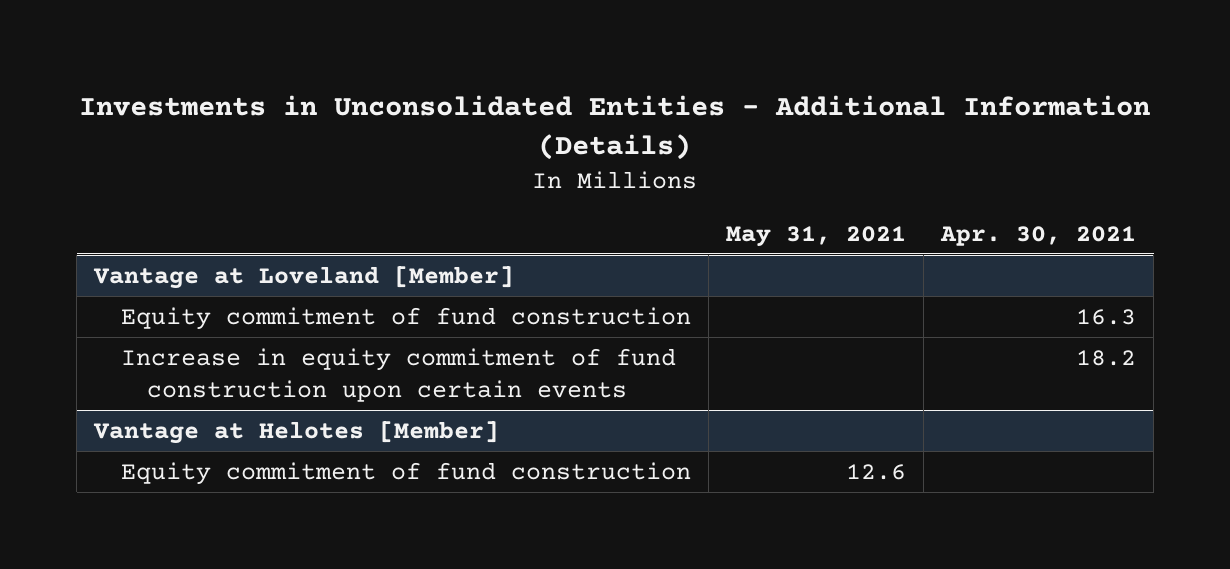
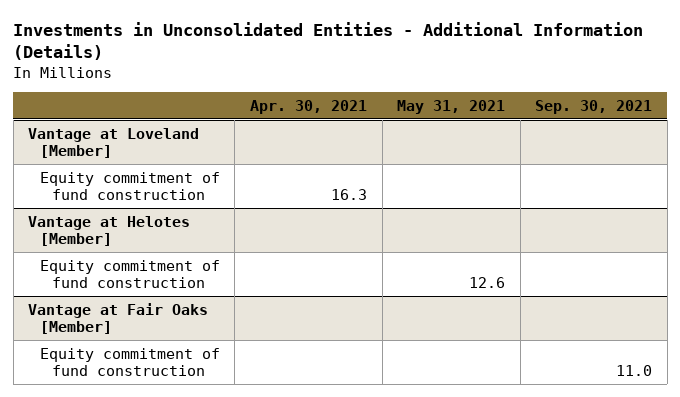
none -> [535,99,653,114] Sep. 30, 2021
[120,347,676,402] Increase in equity commitment of fund construction upon certain events -> none
none -> [28,302,209,334] Vantage at Fair Oaks [Member]
none -> [39,347,220,376] Equity commitment of fund construction

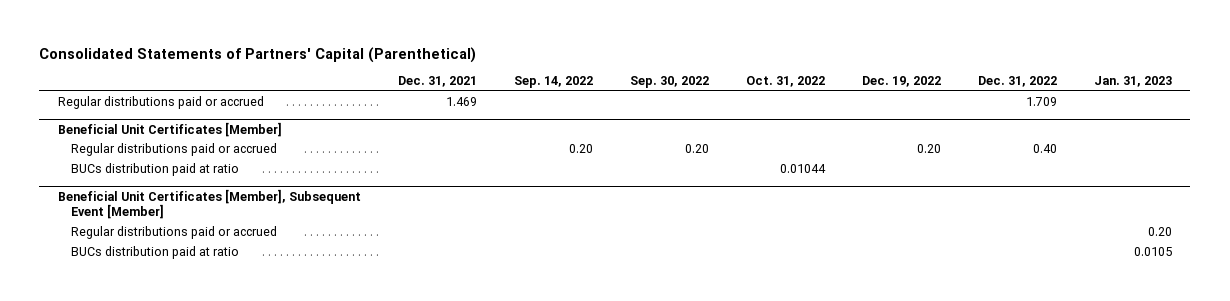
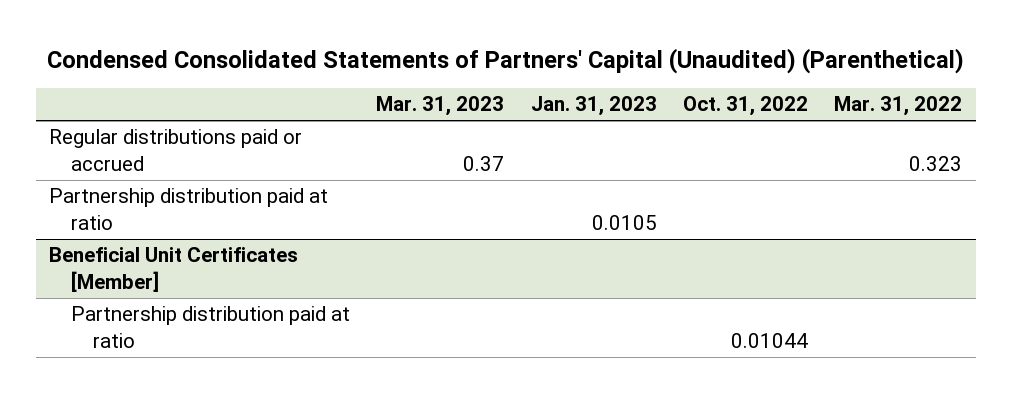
[39,46,477,63] Consolidated Statements of Partners' Capital (Parenthetical) -> [46,47,964,74] Condensed Consolidated Statements of Partners' Capital (Unaudited) (Parenthetical)
[397,76,477,88] Dec. 31, 2021 -> none
[513,76,593,89] Sep. 14, 2022 -> none
[629,76,709,89] Sep. 30, 2022 -> none
[861,76,941,88] Dec. 19, 2022 -> none
[977,76,1057,88] Dec. 31, 2022 -> none
none -> [376,96,505,117] Mar. 31, 2023
none -> [834,96,963,117] Mar. 31, 2022
none -> [49,188,329,230] Partnership distribution paid at ratio
[71,143,278,157] Regular distributions paid or accrued -> none
[57,188,361,220] Beneficial Unit Certificates [Member], Subsequent Event [Member] -> none
[71,226,278,240] Regular distributions paid or accrued -> none
[71,246,240,260] BUCs distribution paid at ratio -> none
[71,163,240,177] BUCs distribution paid at ratio -> [71,306,351,348] Partnership distribution paid at ratio

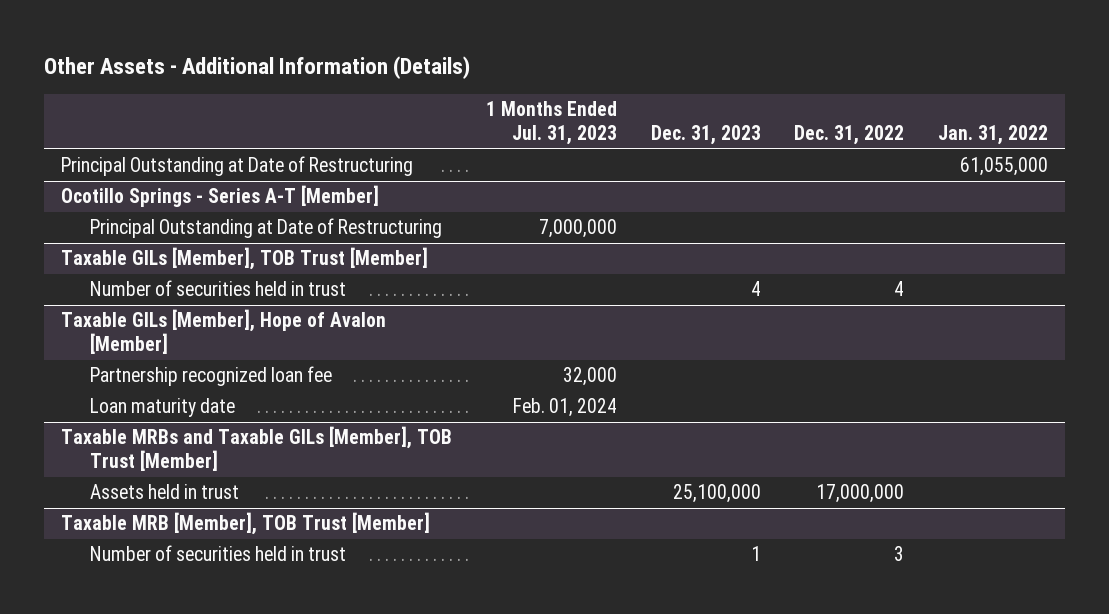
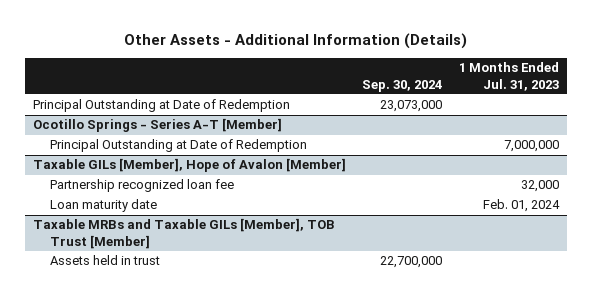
[650,125,761,146] Dec. 31, 2023 -> none
[794,125,905,146] Dec. 31, 2022 -> none
[937,125,1048,146] Jan. 31, 2022 -> none
none -> [362,79,443,92] Sep. 30, 2024
[61,156,414,177] Principal Outstanding at Date of Restructuring -> [32,99,290,113] Principal Outstanding at Date of Redemption
[61,247,429,271] Taxable GILs [Member], TOB Trust [Member] -> none
[89,280,346,297] Number of securities held in trust -> none
[89,218,442,239] Principal Outstanding at Date of Restructuring -> [49,139,307,153] Principal Outstanding at Date of Redemption
[61,512,431,536] Taxable MRB [Member], TOB Trust [Member] -> none
[89,545,346,562] Number of securities held in trust -> none

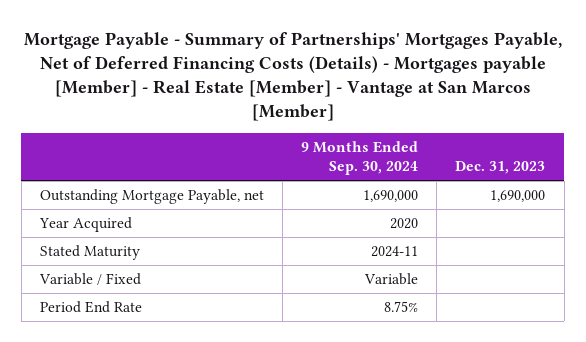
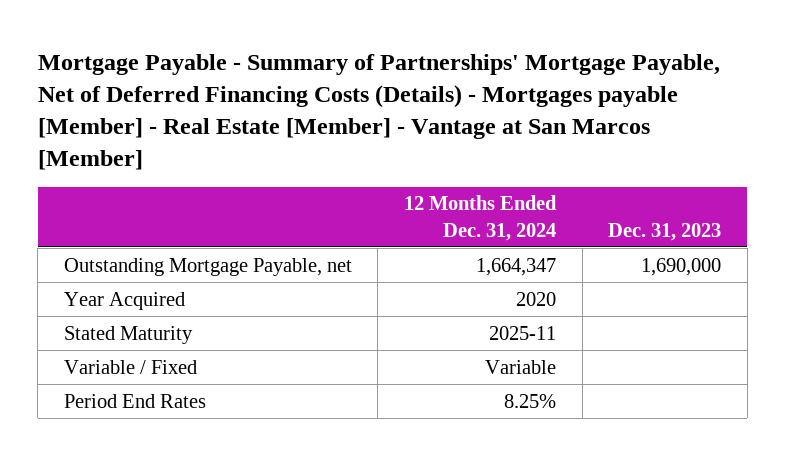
[23,32,562,122] Mortgage Payable - Summary of Partnerships' Mortgages Payable, Net of Deferred Financing Costs (Details) - Mortgages payable [Member] - Real Estate [Member] - Vantage at San Marcos [Member] -> [37,53,720,171] Mortgage Payable - Summary of Partnerships' Mortgage Payable, Net of Deferred Financing Costs (Details) - Mortgages payable [Member] - Real Estate [Member] - Vantage at San Marcos [Member]
[301,140,419,176] 9 Months Ended Sep. 30, 2024 -> none
none -> [404,195,558,241] 12 Months Ended Dec. 31, 2024
[40,300,143,313] Period End Rate -> [63,393,206,408] Period End Rates

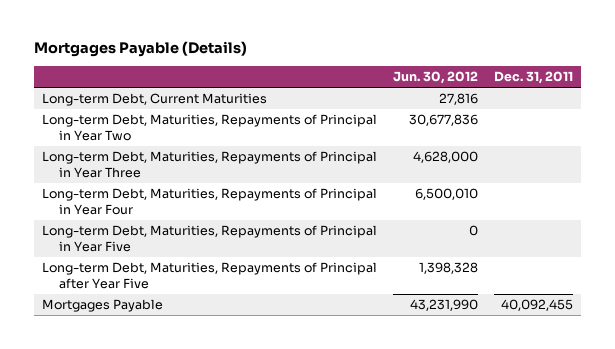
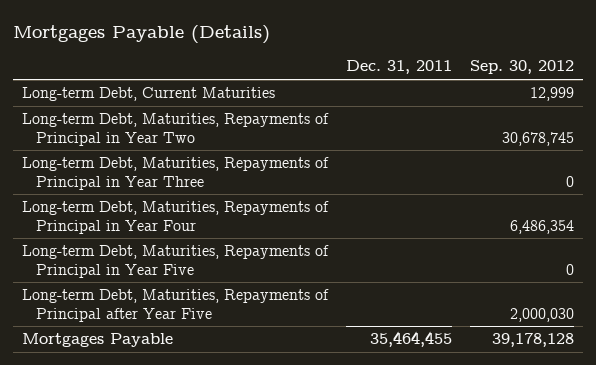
[392,71,478,85] Jun. 30, 2012 -> none
none -> [470,60,575,75] Sep. 30, 2012
[500,299,573,312] 40,092,455 -> [370,331,453,348] 35,464,455

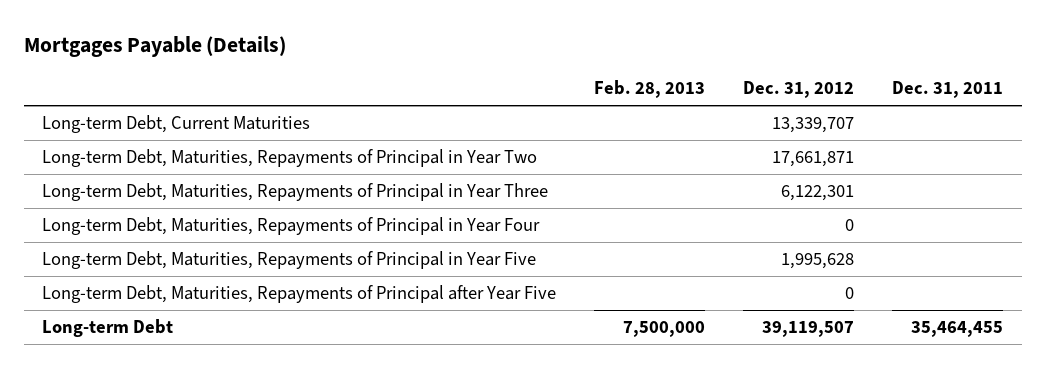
[470,60,575,75] Sep. 30, 2012 -> none
none -> [594,80,706,99] Feb. 28, 2013
none -> [743,81,855,99] Dec. 31, 2012
[22,333,174,348] Mortgages Payable -> [42,319,174,338] Long-term Debt

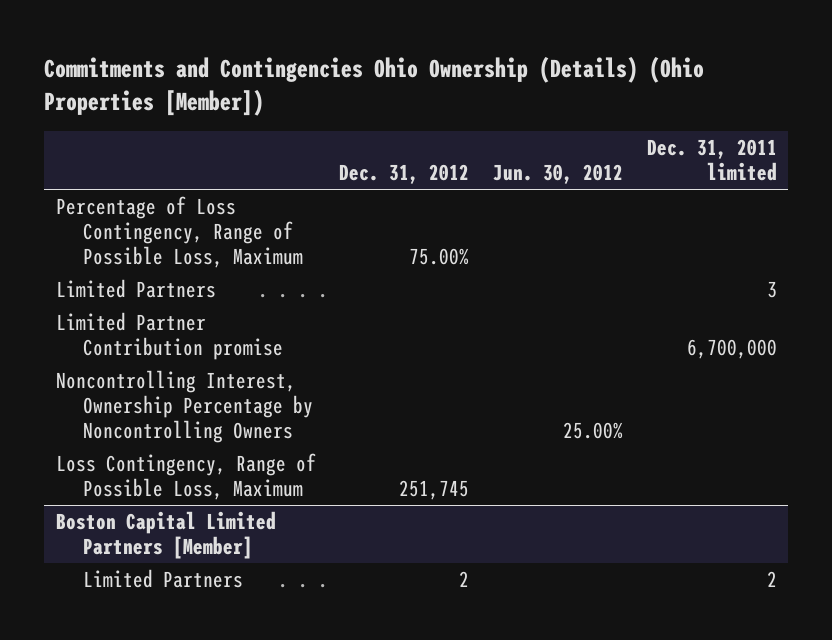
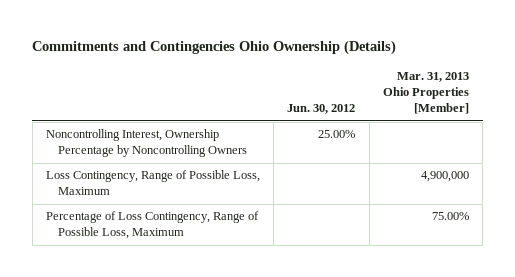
[44,56,705,117] Commitments and Contingencies Ohio Ownership (Details) (Ohio Properties [Member]) -> [32,40,397,56] Commitments and Contingencies Ohio Ownership (Details)
[339,164,470,185] Dec. 31, 2012 -> none
[646,139,777,182] Dec. 31, 2011 limited -> none
none -> [383,72,470,115] Mar. 31, 2013 Ohio Properties [Member]
[55,279,216,299] Limited Partners -> none
[55,312,284,360] Limited Partner Contribution promise -> none
[55,511,276,559] Boston Capital Limited Partners [Member] -> none
[83,569,244,589] Limited Partners -> none
[55,196,304,268] Percentage of Loss Contingency, Range of Possible Loss, Maximum -> [45,211,259,240] Percentage of Loss Contingency, Range of Possible Loss, Maximum

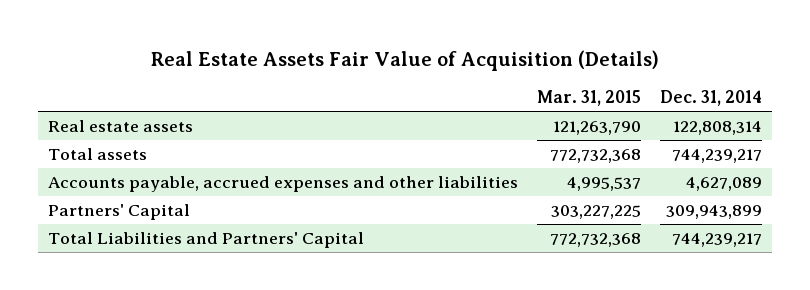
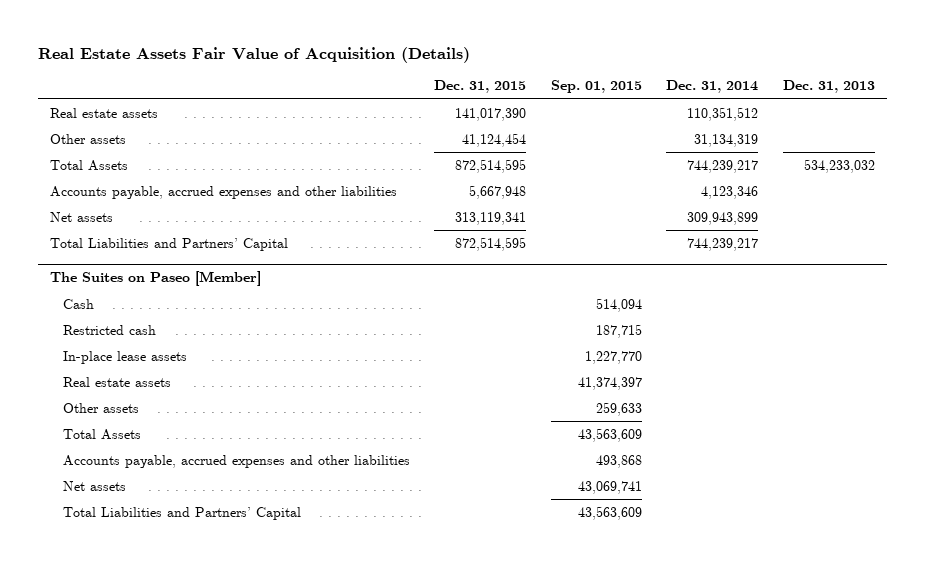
[537,90,642,107] Mar. 31, 2015 -> none
none -> [434,80,527,94] Dec. 31, 2015
none -> [550,80,642,94] Sep. 01, 2015
none -> [782,80,875,94] Dec. 31, 2013
[673,121,763,136] 122,808,314 -> [687,106,759,121] 110,351,512
none -> [50,133,127,144] Other assets
[47,148,147,161] Total assets -> [50,159,129,171] Total Assets
[686,177,763,192] 4,627,089 -> [701,185,759,199] 4,123,346
[47,204,190,221] Partners' Capital -> [50,211,114,222] Net assets
[47,232,364,249] Total Liabilities and Partners' Capital -> [50,237,289,251] Total Liabilities and Partnersʼ Capital
none -> [50,271,262,287] The Suites on Paseo [Member]
none -> [62,298,94,309] Cash
none -> [62,324,156,335] Restricted cash
none -> [62,350,187,364] In-place lease assets
none -> [62,376,171,387] Real estate assets
none -> [62,402,139,413] Other assets
none -> [62,428,141,440] Total Assets
none -> [62,454,410,468] Accounts payable, accrued expenses and other liabilities
none -> [62,480,126,491] Net assets
none -> [62,506,301,520] Total Liabilities and Partnersʼ Capital

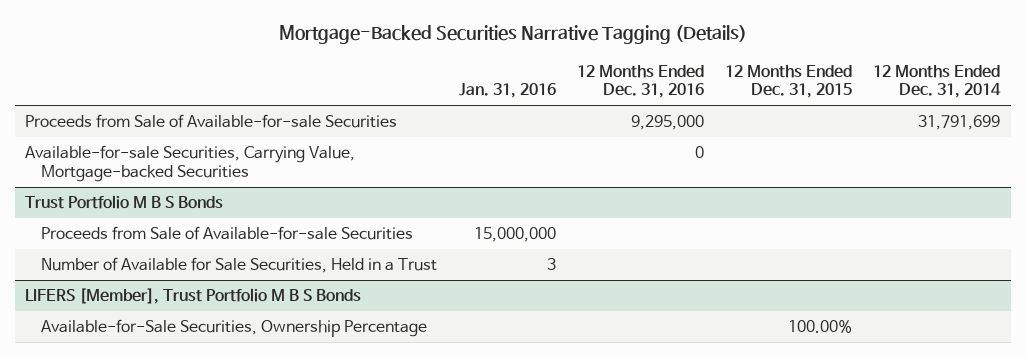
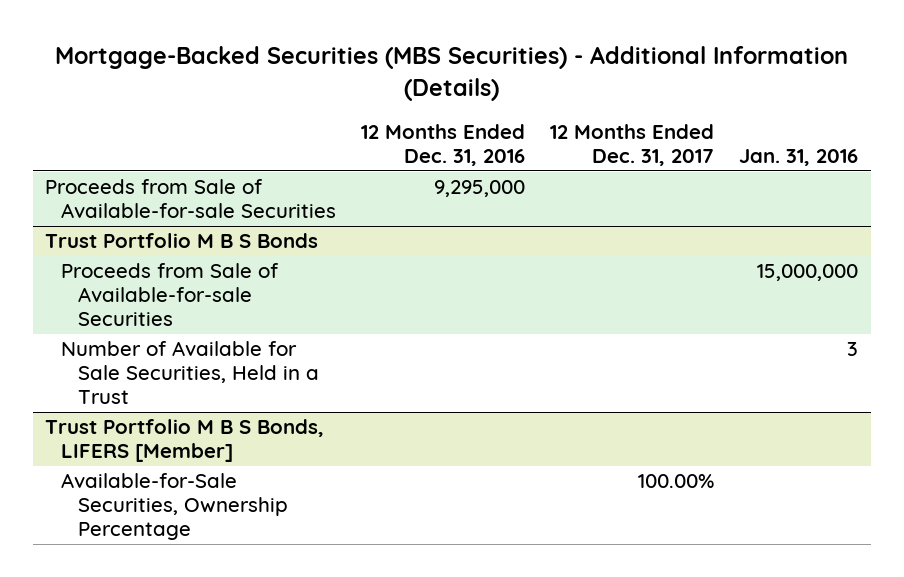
[278,25,747,45] Mortgage-Backed Securities Narrative Tagging (Details) -> [54,46,848,102] Mortgage-Backed Securities (MBS Securities) - Additional Information (Details)
[725,64,853,99] 12 Months Ended Dec. 31, 2015 -> none
[873,64,1002,99] 12 Months Ended Dec. 31, 2014 -> none
none -> [550,124,715,166] 12 Months Ended Dec. 31, 2017
[25,145,356,182] Available-for-sale Securities, Carrying Value, Mortgage-backed Securities -> none
[25,288,362,305] LIFERS [Member], Trust Portfolio M B S Bonds -> [45,419,325,463] Trust Portfolio M B S Bonds, LIFERS [Member]

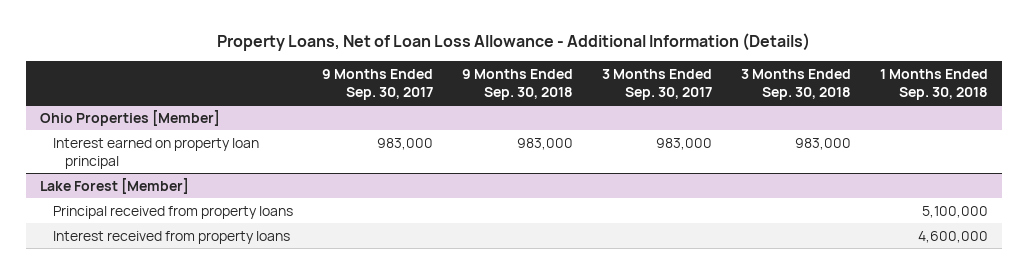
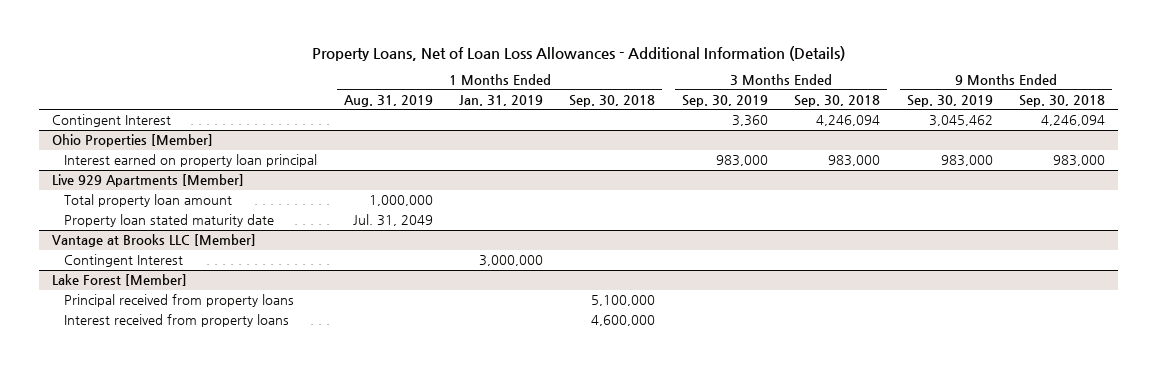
[216,33,810,52] Property Loans, Net of Loan Loss Allowance - Additional Information (Details) -> [311,45,845,61] Property Loans, Net of Loan Loss Allowances - Additional Information (Details)
[321,68,433,100] 9 Months Ended Sep. 30, 2017 -> none
[601,68,712,100] 3 Months Ended Sep. 30, 2017 -> none
none -> [343,95,433,108] Aug. 31, 2019
none -> [459,95,544,107] Jan. 31, 2019
none -> [681,95,768,108] Sep. 30, 2019
none -> [906,95,993,108] Sep. 30, 2019
none -> [51,114,171,128] Contingent Interest
none -> [51,174,244,188] Live 929 Apartments [Member]
none -> [64,194,233,208] Total property loan amount
none -> [64,214,275,228] Property loan stated maturity date
none -> [51,234,256,248] Vantage at Brooks LLC [Member]
none -> [64,254,184,268] Contingent Interest

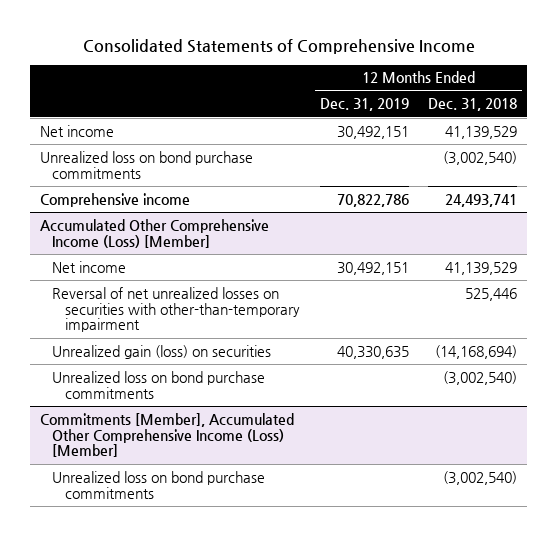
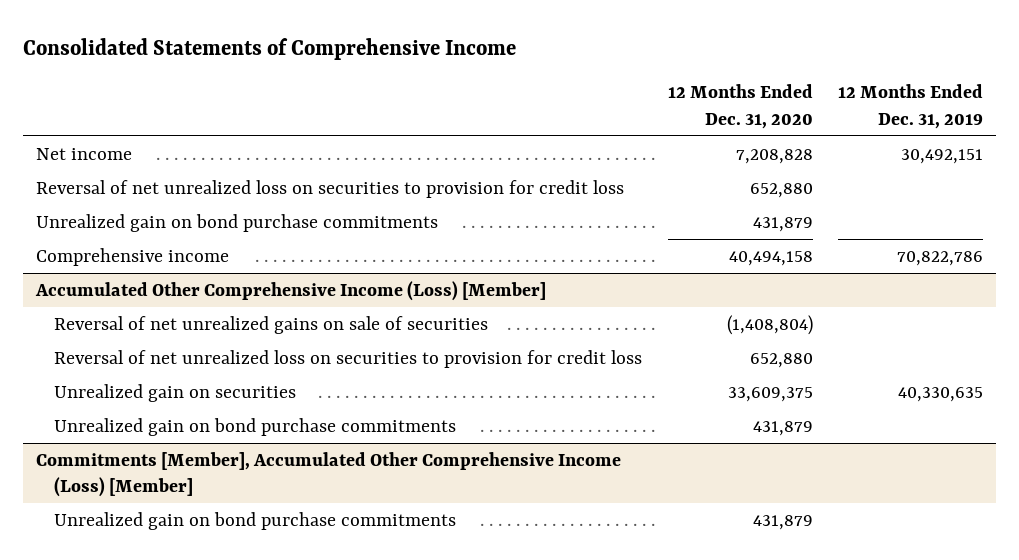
[428,98,518,112] Dec. 31, 2018 -> none
none -> [667,84,813,129] 12 Months Ended Dec. 31, 2020
none -> [35,179,624,198] Reversal of net unrealized loss on securities to provision for credit loss
[39,150,253,179] Unrealized loss on bond purchase commitments -> [35,213,438,232] Unrealized gain on bond purchase commitments
[52,260,127,273] Net income -> none
[52,286,301,333] Reversal of net unrealized losses on securities with other-than-temporary impairment -> none
none -> [53,315,488,334] Reversal of net unrealized gains on sale of securities
none -> [53,349,642,368] Reversal of net unrealized loss on securities to provision for credit loss
[52,344,272,359] Unrealized gain (loss) on securities -> [53,383,296,402] Unrealized gain on securities
[52,370,266,399] Unrealized loss on bond purchase commitments -> [53,417,456,436] Unrealized gain on bond purchase commitments
[52,470,266,499] Unrealized loss on bond purchase commitments -> [53,511,456,530] Unrealized gain on bond purchase commitments

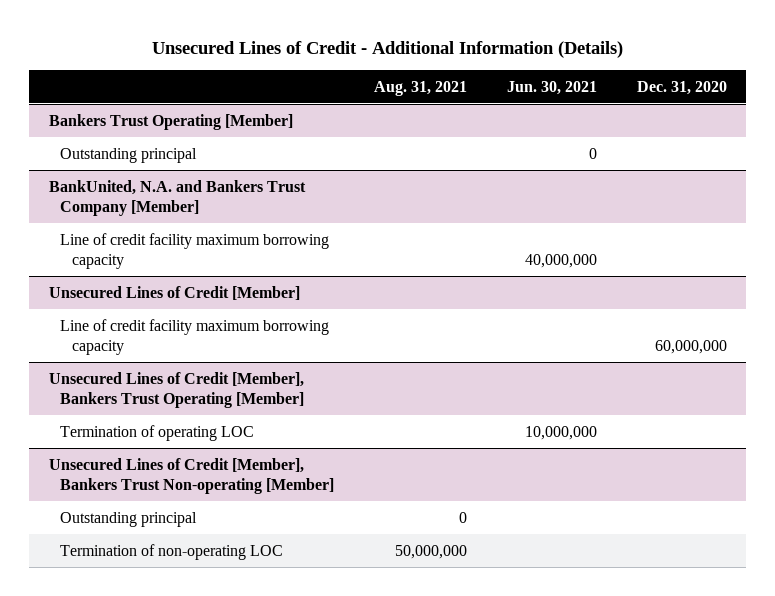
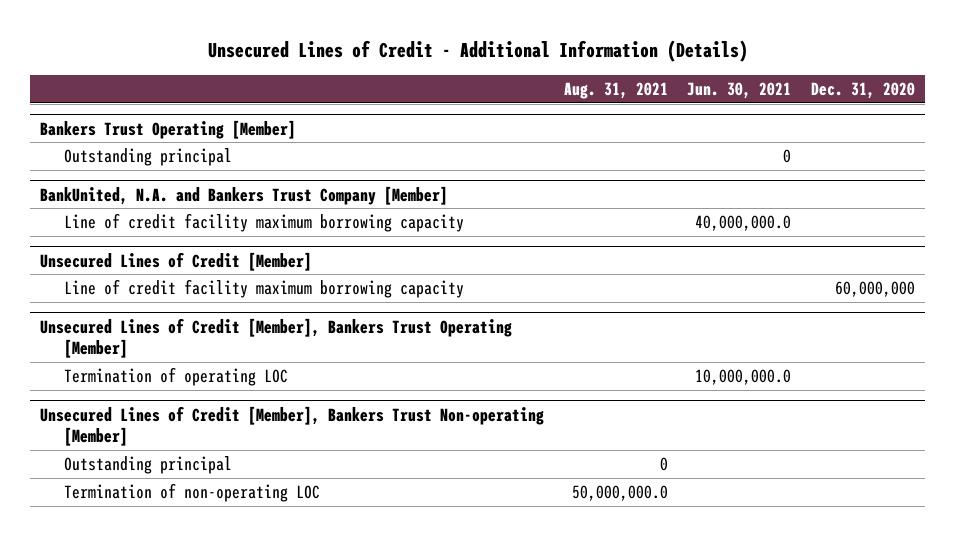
[524,253,597,268] 40,000,000 -> [695,215,792,232] 40,000,000.0
[524,425,597,440] 10,000,000 -> [695,369,792,386] 10,000,000.0
[395,544,468,559] 50,000,000 -> [571,485,668,502] 50,000,000.0

